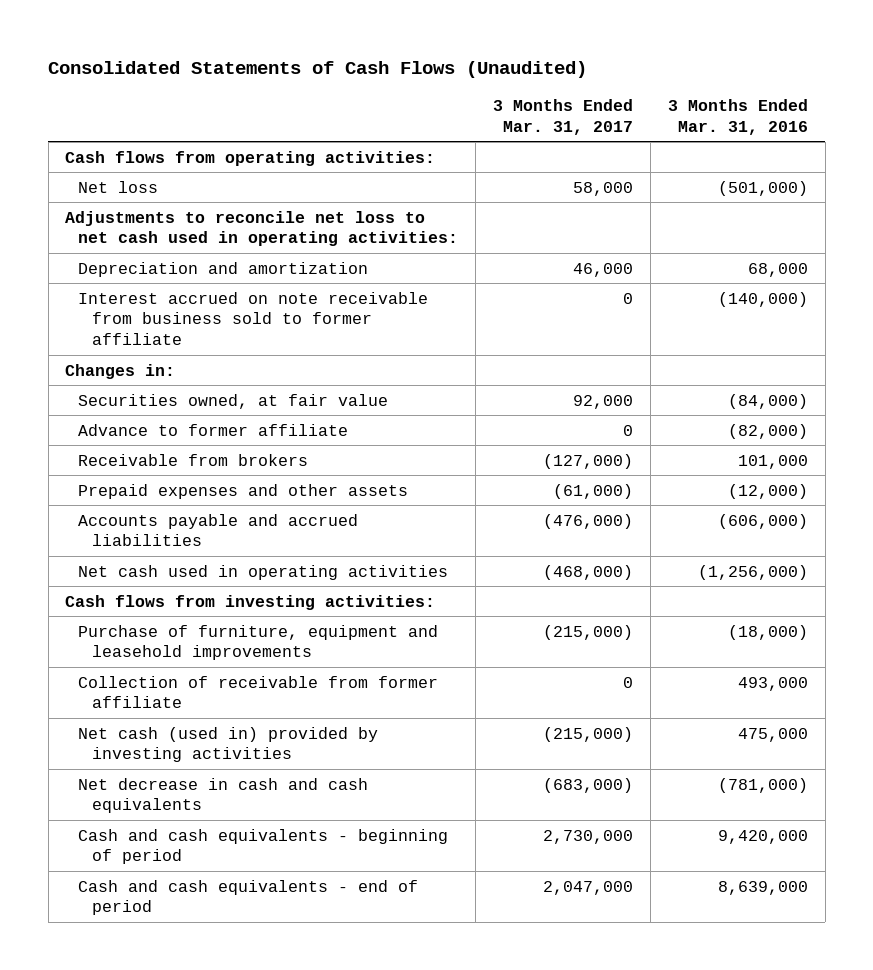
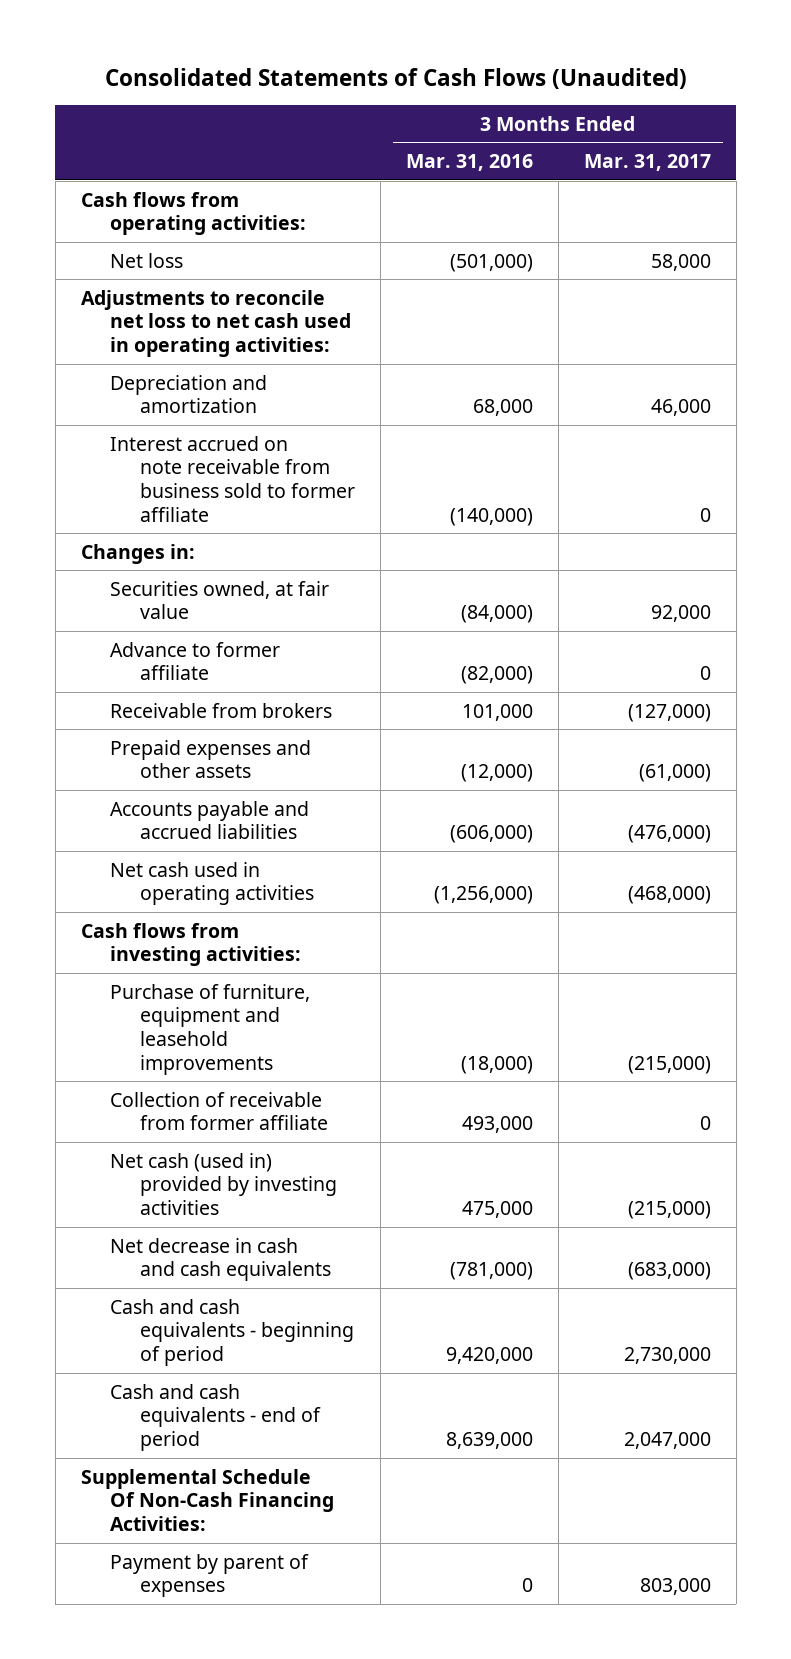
none -> [80,1468,335,1532] Supplemental Schedule Of Non-Cash Financing Activities:
none -> [110,1553,310,1598] Payment by parent of expenses

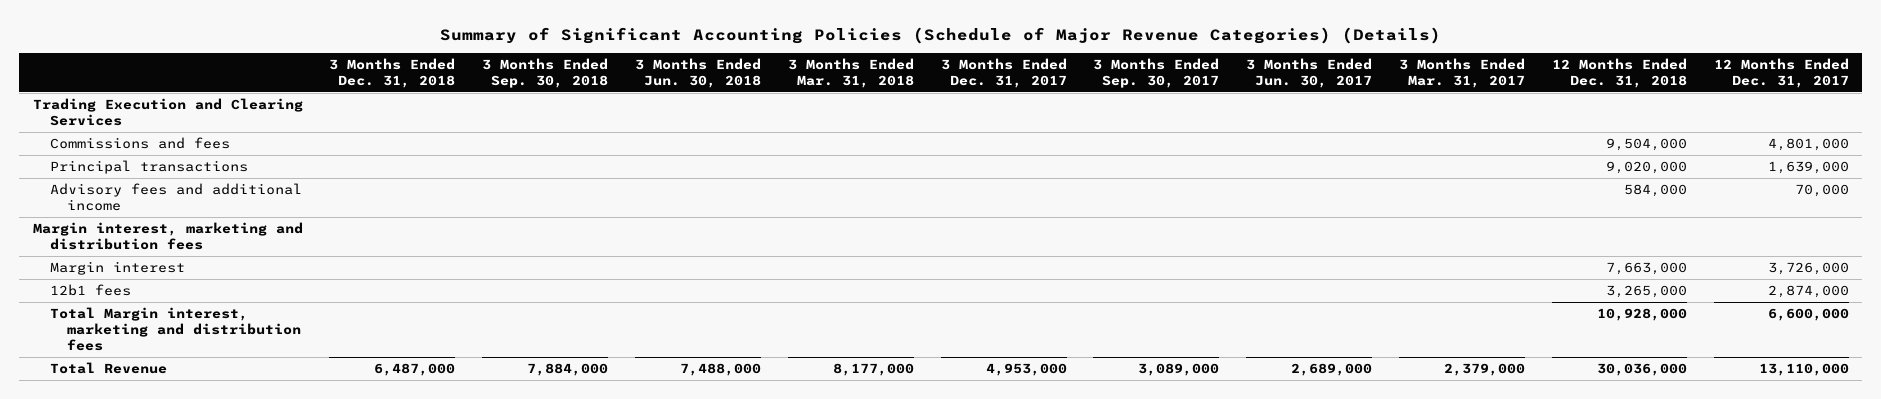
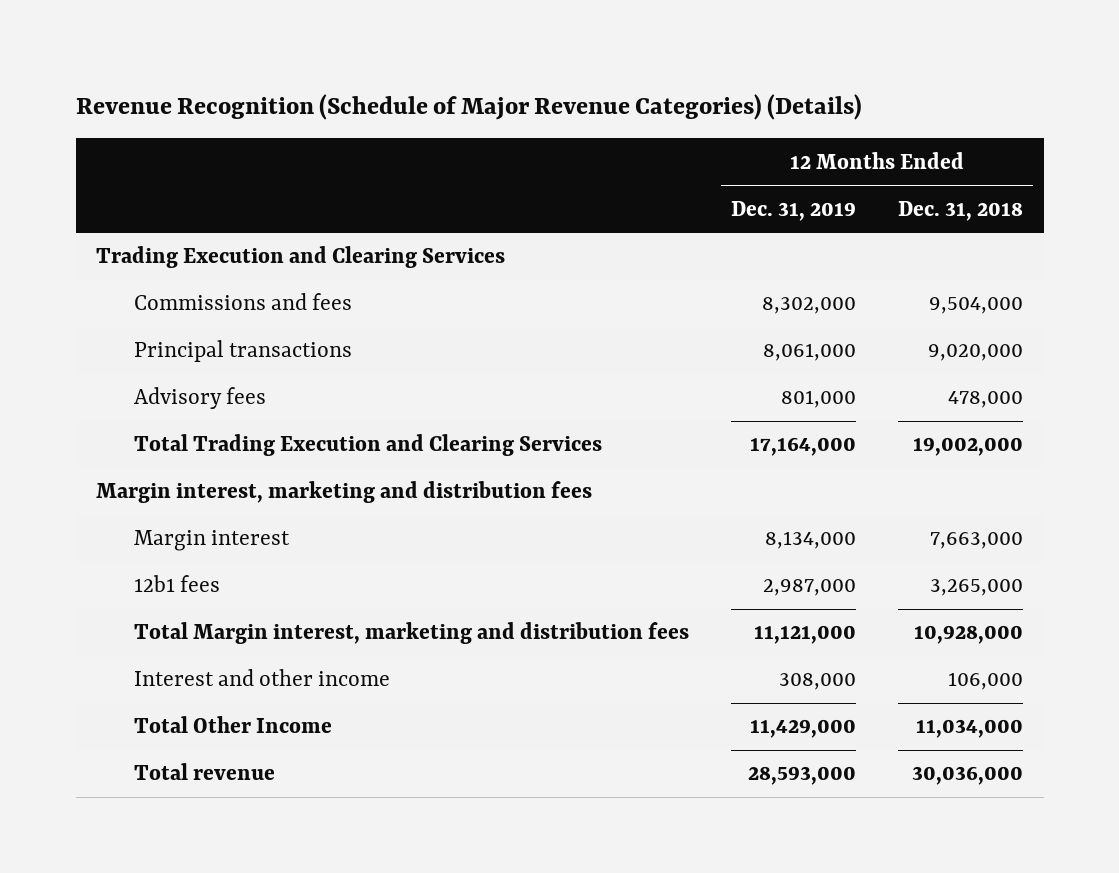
[439,26,1441,44] Summary of Significant Accounting Policies (Schedule of Major Revenue Categories) (Details) -> [75,93,862,120] Revenue Recognition (Schedule of Major Revenue Categories) (Details)
[329,57,456,88] 3 Months Ended Dec. 31, 2018 -> none
[482,57,609,88] 3 Months Ended Sep. 30, 2018 -> none
[634,57,761,88] 3 Months Ended Jun. 30, 2018 -> none
[787,57,914,88] 3 Months Ended Mar. 31, 2018 -> none
[940,57,1067,88] 3 Months Ended Dec. 31, 2017 -> none
[1093,57,1220,88] 3 Months Ended Sep. 30, 2017 -> none
[1246,57,1373,88] 3 Months Ended Jun. 30, 2017 -> none
[1399,57,1526,88] 3 Months Ended Mar. 31, 2017 -> none
[1713,57,1849,88] 12 Months Ended Dec. 31, 2017 -> none
none -> [731,200,857,221] Dec. 31, 2019
[49,182,302,212] Advisory fees and additional income -> [134,387,267,410] Advisory fees
[1623,183,1687,197] 584,000 -> [947,391,1023,409] 478,000
none -> [134,434,603,457] Total Trading Execution and Clearing Services
none -> [134,669,391,687] Interest and other income
none -> [134,716,333,734] Total Other Income
[49,361,167,374] Total Revenue -> [134,763,276,781] Total revenue

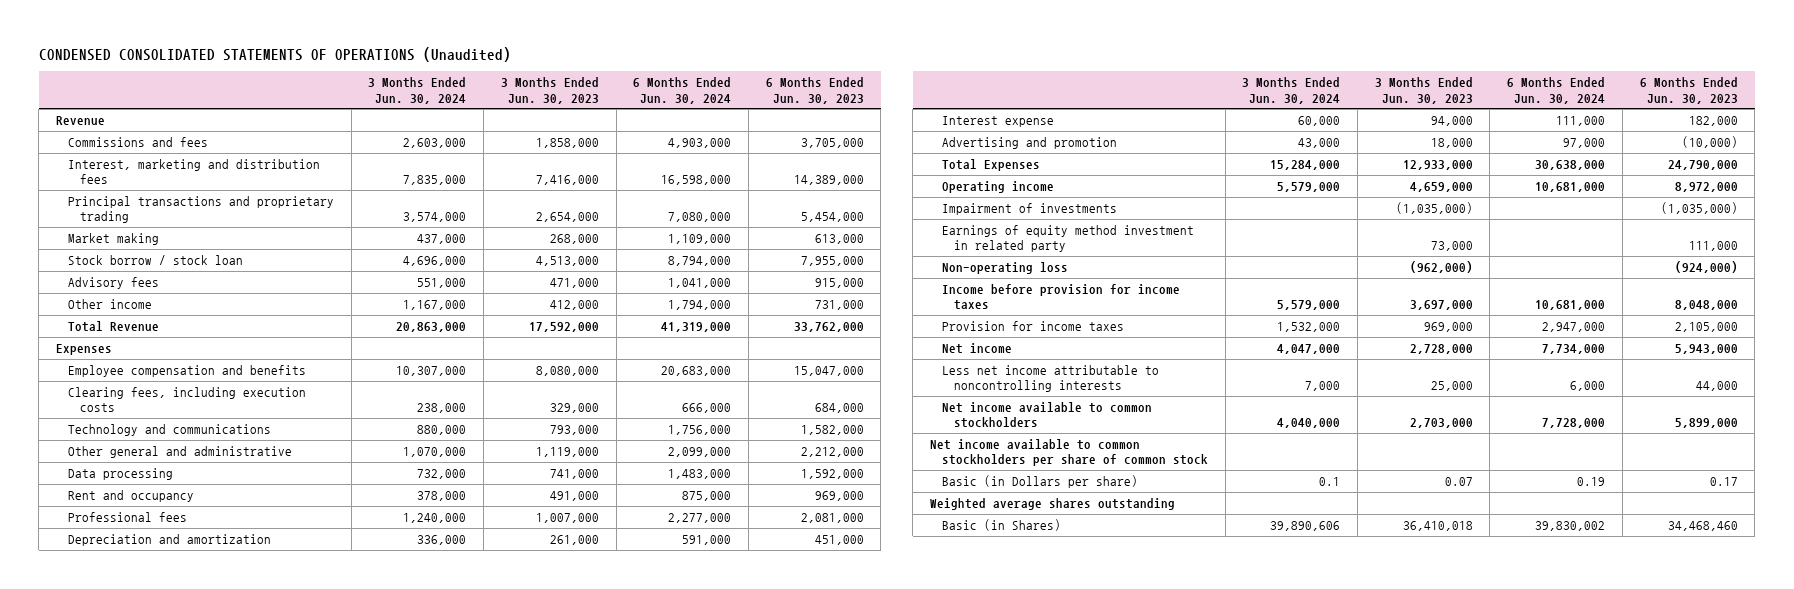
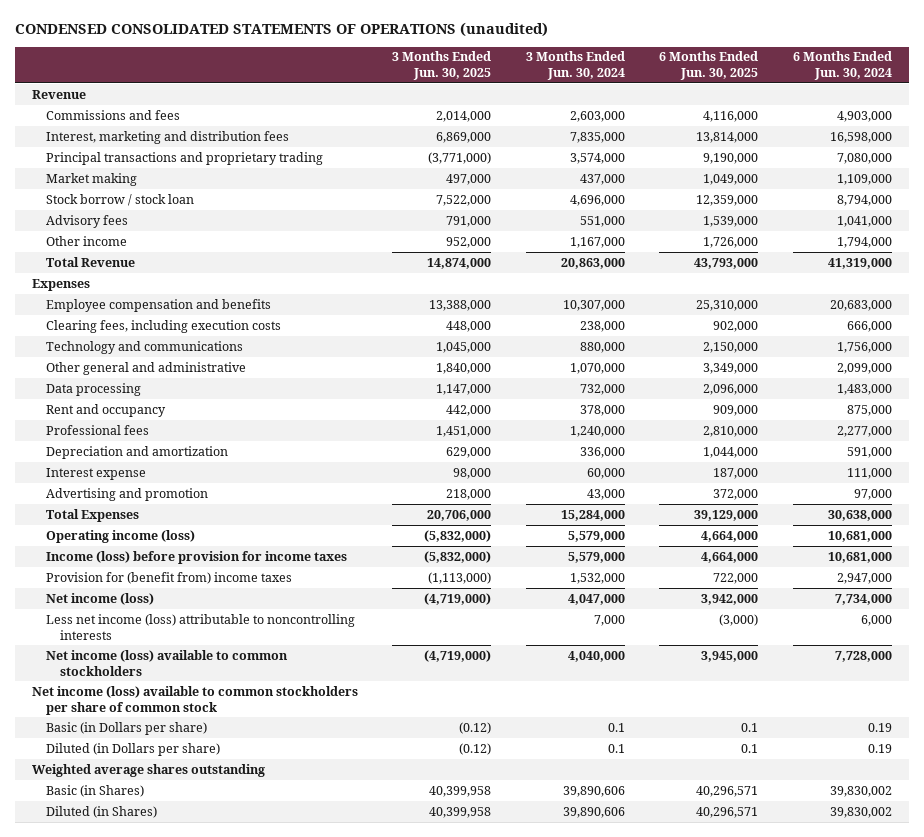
[38,46,511,62] CONDENSED CONSOLIDATED STATEMENTS OF OPERATIONS (Unaudited) -> [14,21,548,37] CONDENSED CONSOLIDATED STATEMENTS OF OPERATIONS (unaudited)
[500,77,599,104] 3 Months Ended Jun. 30, 2023 -> none
[765,77,864,104] 6 Months Ended Jun. 30, 2023 -> none
none -> [392,51,492,81] 3 Months Ended Jun. 30, 2025
none -> [659,51,759,81] 6 Months Ended Jun. 30, 2025
[941,202,1117,215] Impairment of investments -> none
[941,224,1194,253] Earnings of equity method investment in related party -> none
[941,261,1068,274] Non-operating loss -> none
[941,180,1054,193] Operating income -> [45,529,195,543] Operating income (loss)
[941,283,1180,311] Income before provision for income taxes -> [45,550,347,564] Income (loss) before provision for income taxes
[941,320,1124,331] Provision for income taxes -> [45,571,292,584] Provision for (benefit from) income taxes
[941,342,1012,354] Net income -> [45,592,154,605] Net income (loss)
[941,364,1159,393] Less net income attributable to noncontrolling interests -> [45,613,355,640] Less net income (loss) attributable to noncontrolling interests
[941,401,1152,429] Net income available to common stockholders -> [45,649,288,676] Net income (loss) available to common stockholders
[929,438,1208,467] Net income available to common stockholders per share of common stock -> [31,685,358,715] Net income (loss) available to common stockholders per share of common stock
none -> [45,742,220,756] Diluted (in Dollars per share)
none -> [45,805,157,818] Diluted (in Shares)

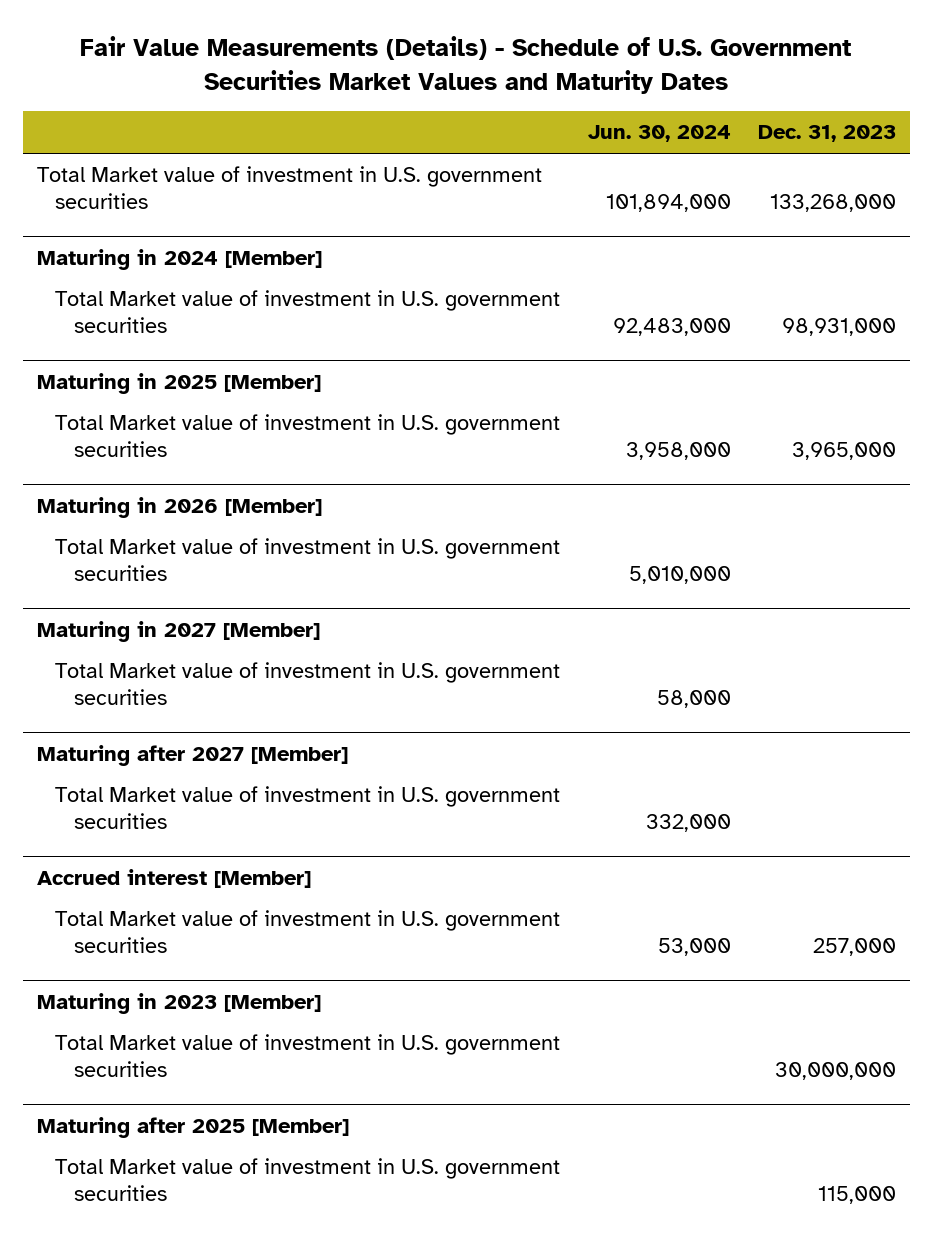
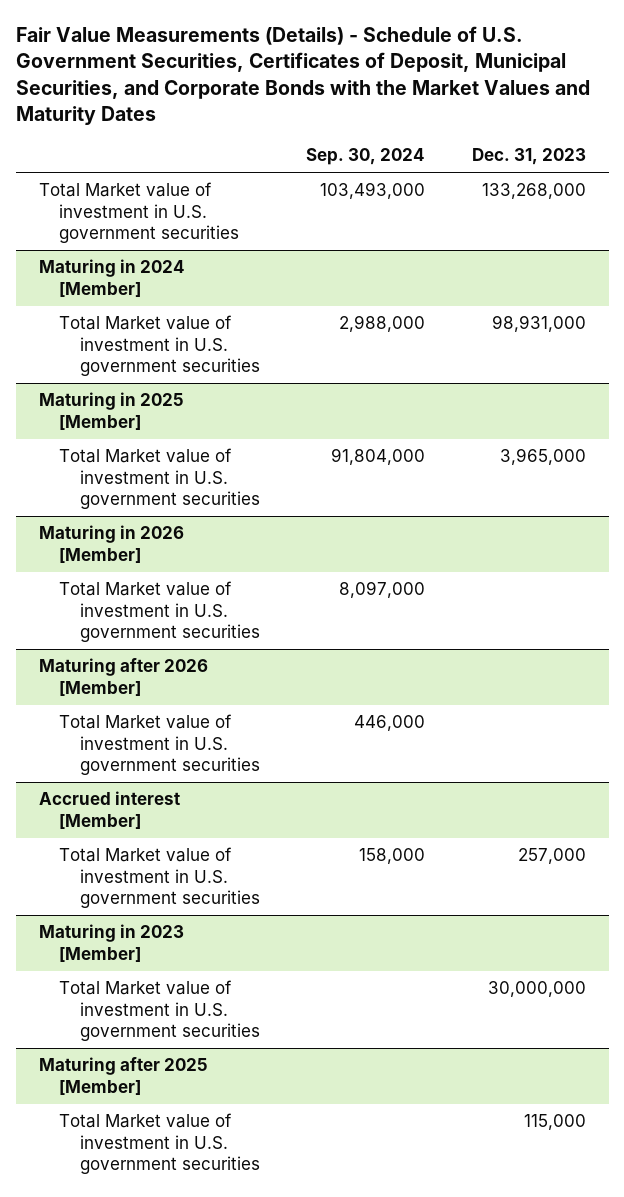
[80,36,852,94] Fair Value Measurements (Details) - Schedule of U.S. Government Securities Market Values and Maturity Dates -> [15,25,590,126] Fair Value Measurements (Details) - Schedule of U.S. Government Securities, Certificates of Deposit, Municipal Securities, and Corporate Bonds with the Market Values and Maturity Dates
[587,125,731,143] Jun. 30, 2024 -> none
none -> [306,148,426,166] Sep. 30, 2024
[36,620,320,642] Maturing in 2027 [Member] -> none
[55,662,561,706] Total Market value of investment in U.S. government securities -> none
[36,744,348,766] Maturing after 2027 [Member] -> [38,658,208,696] Maturing after 2026 [Member]

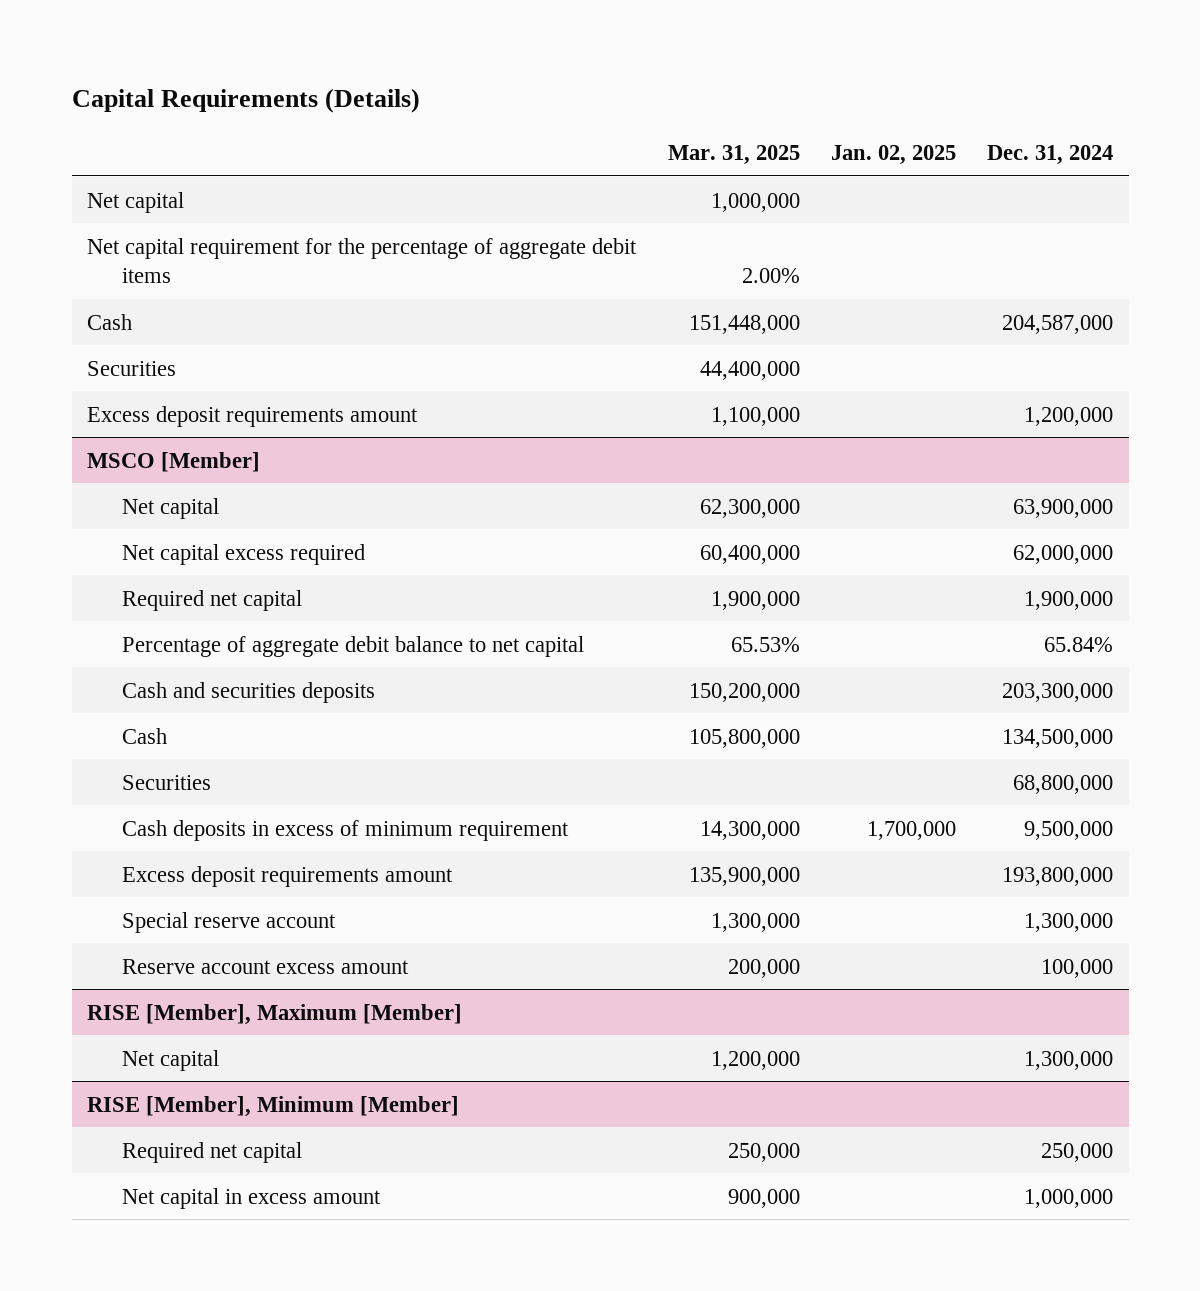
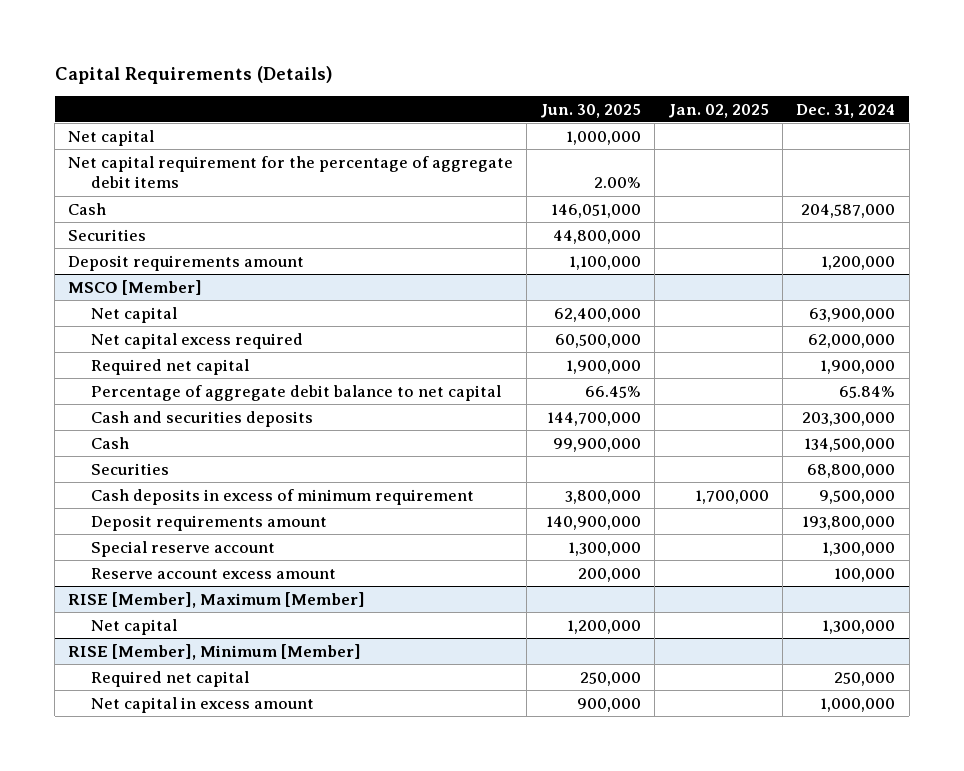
[667,145,800,166] Mar. 31, 2025 -> none
none -> [540,103,642,118] Jun. 30, 2025
[87,405,419,427] Excess deposit requirements amount -> [68,254,305,271] Deposit requirements amount
[122,865,454,887] Excess deposit requirements amount -> [91,514,328,531] Deposit requirements amount

